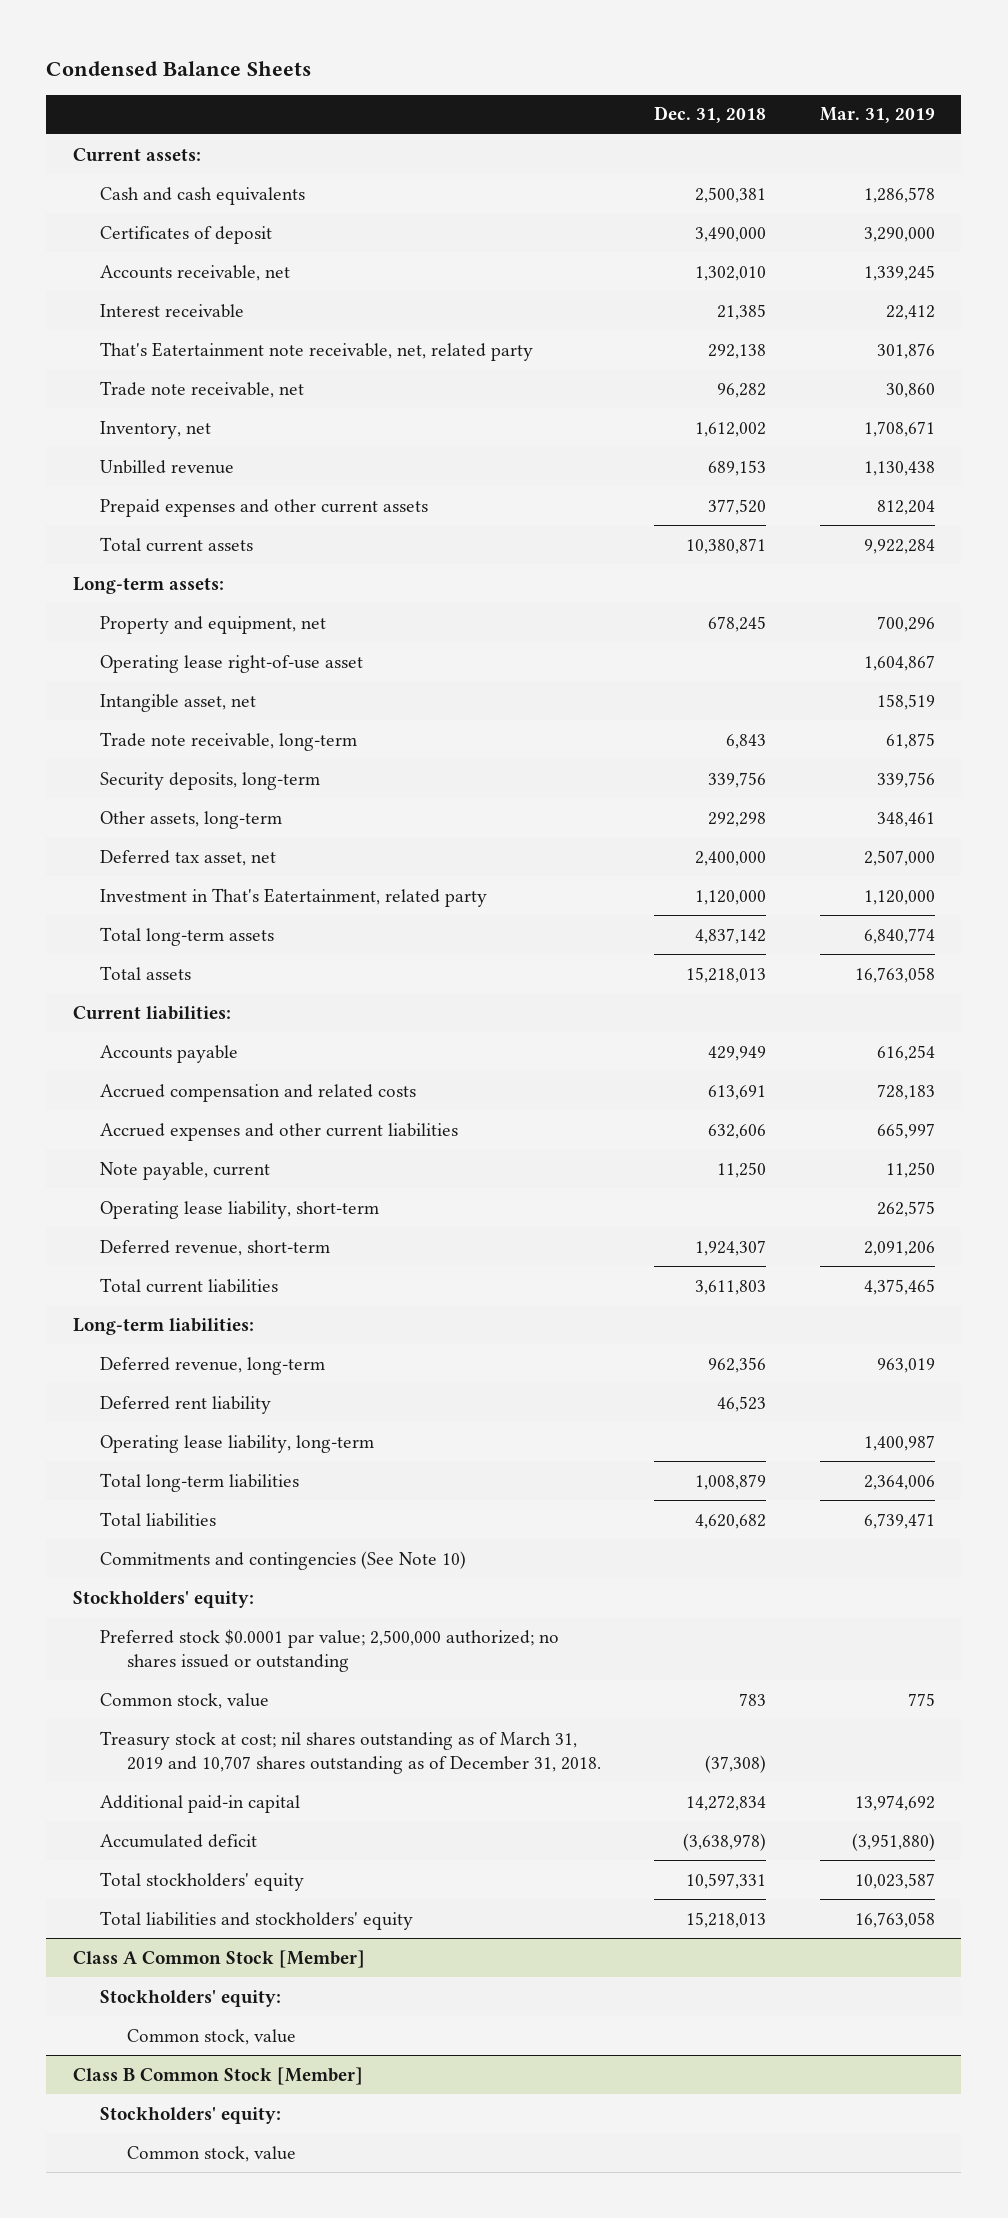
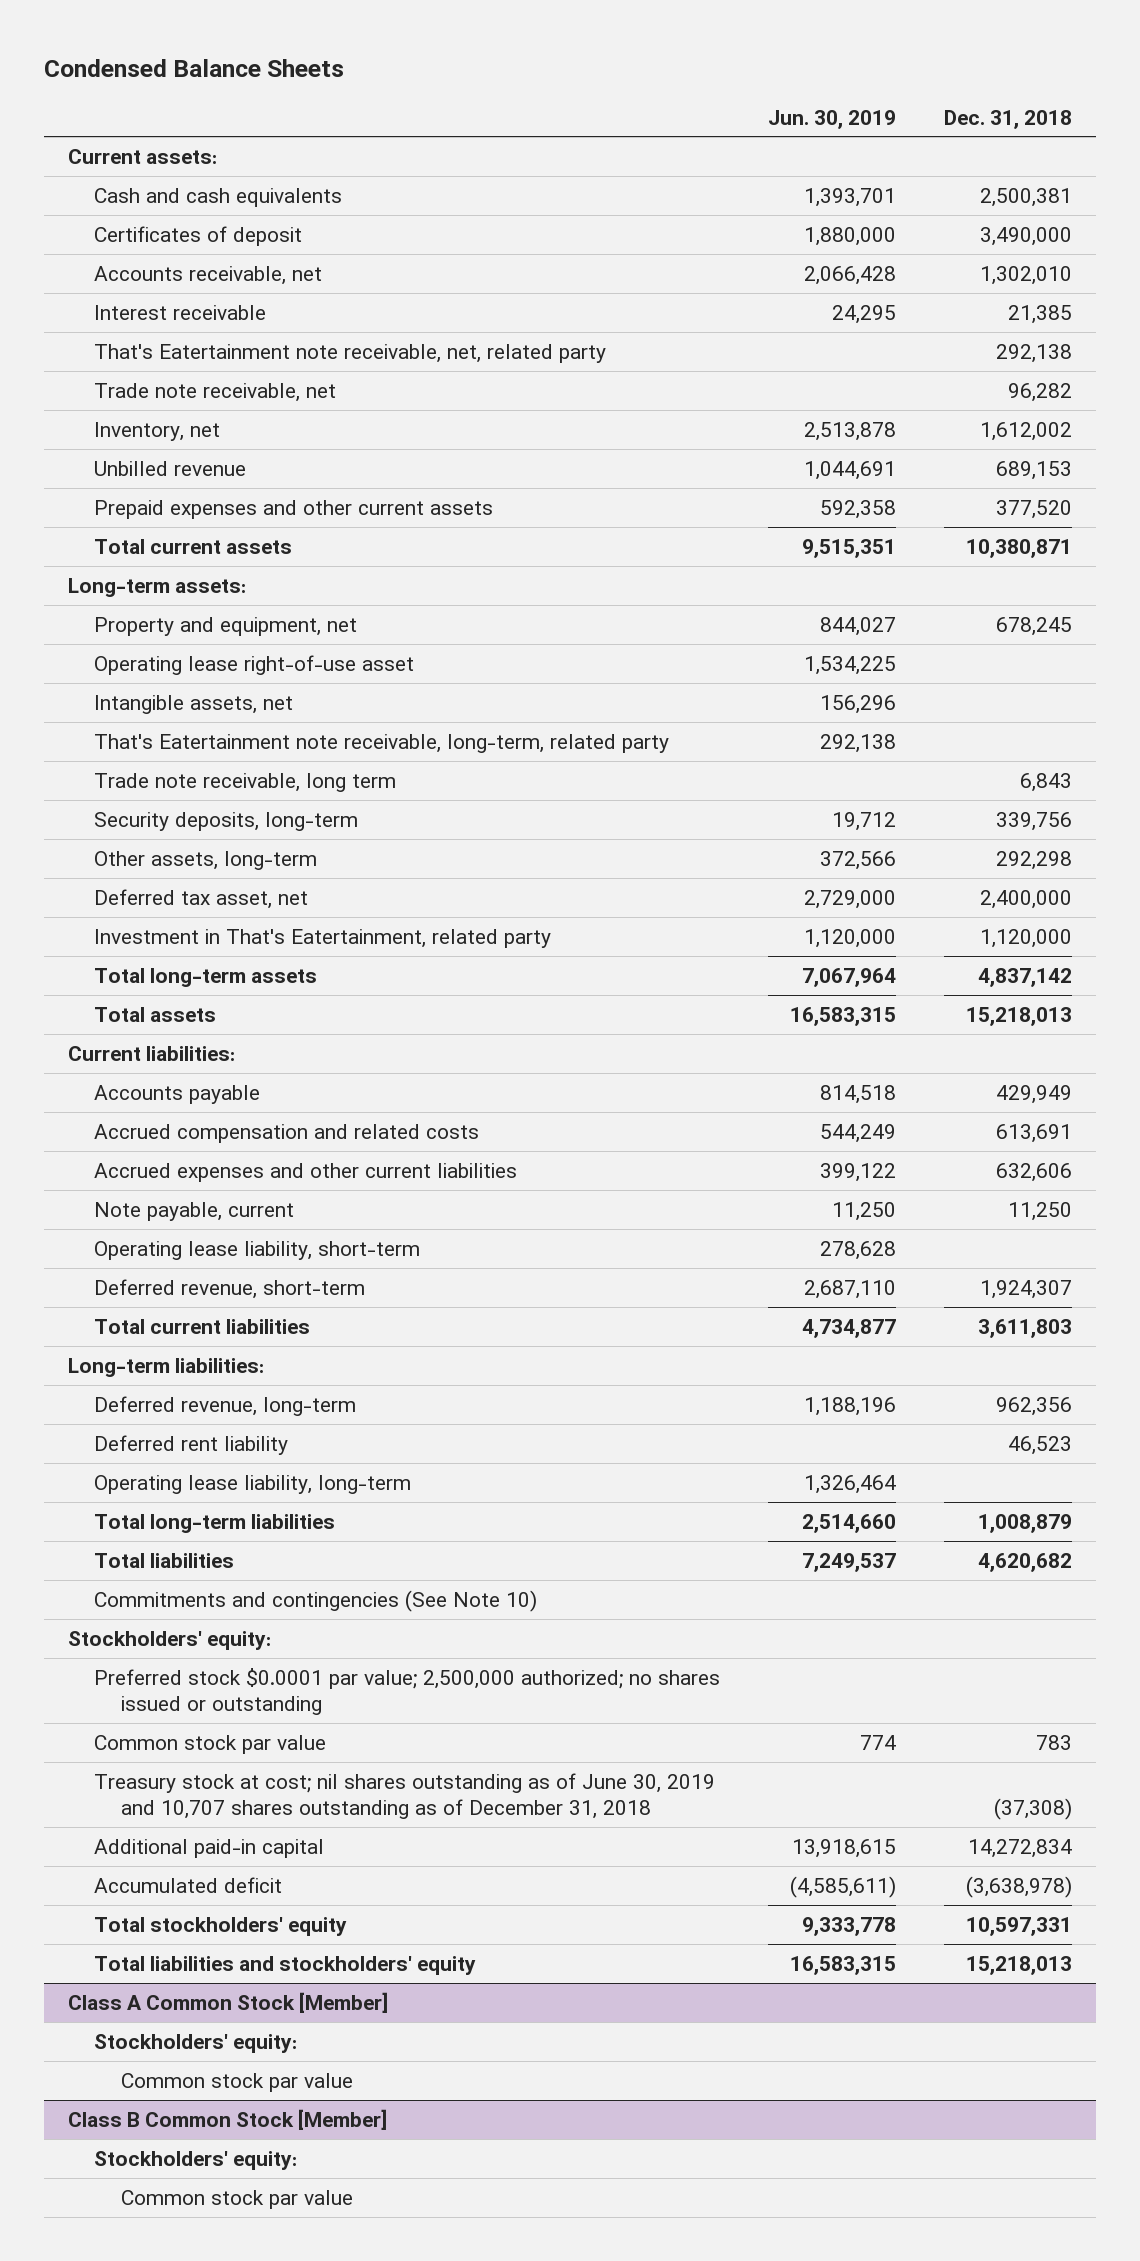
[819,107,935,124] Mar. 31, 2019 -> none
none -> [768,109,897,129] Jun. 30, 2019
[99,693,256,712] Intangible asset, net -> [94,694,294,714] Intangible assets, net
none -> [94,733,670,753] That's Eatertainment note receivable, long-term, related party
[99,731,357,751] Trade note receivable, long-term -> [94,772,397,792] Trade note receivable, long term
[99,1692,269,1709] Common stock, value -> [94,1734,327,1754] Common stock par value
[99,1730,601,1775] Treasury stock at cost; nil shares outstanding as of March 31, 2019 and 10,707 shares outstanding as of December 31, 2018. -> [94,1772,716,1819] Treasury stock at cost; nil shares outstanding as of June 30, 2019 and 10,707 shares outstanding as of December 31, 2018
[126,2028,296,2045] Common stock, value -> [121,2072,354,2092] Common stock par value
[126,2145,296,2162] Common stock, value -> [121,2189,354,2209] Common stock par value

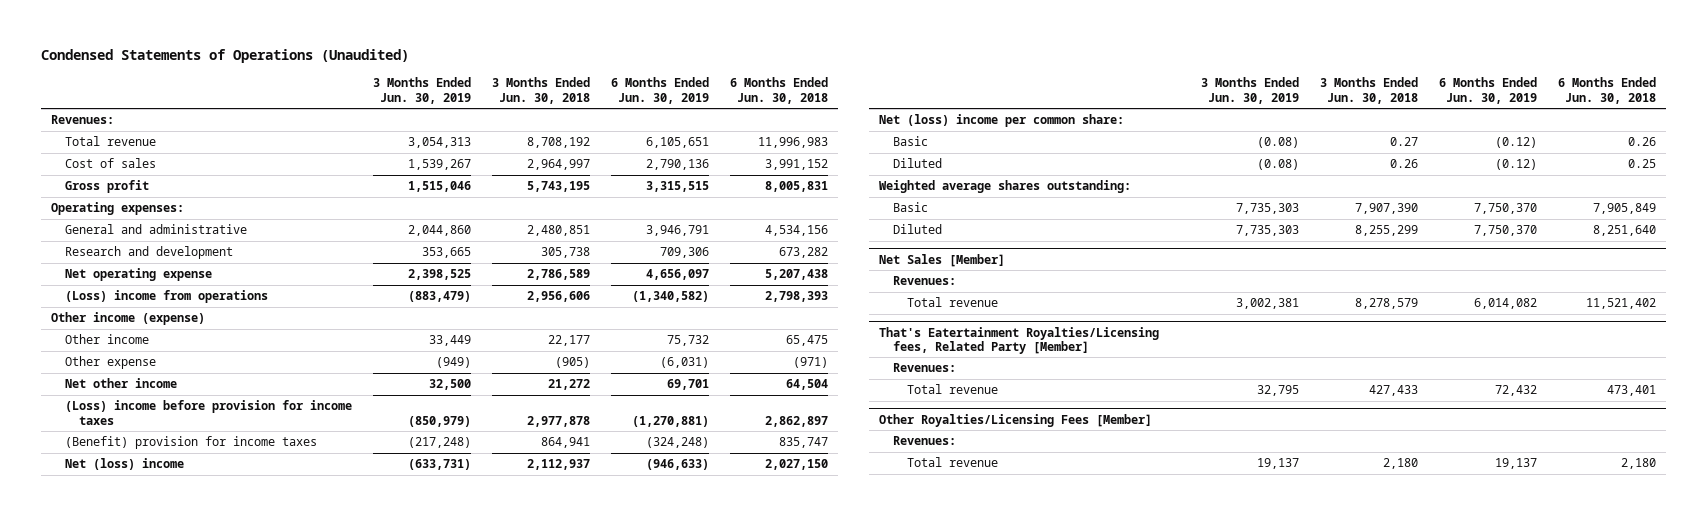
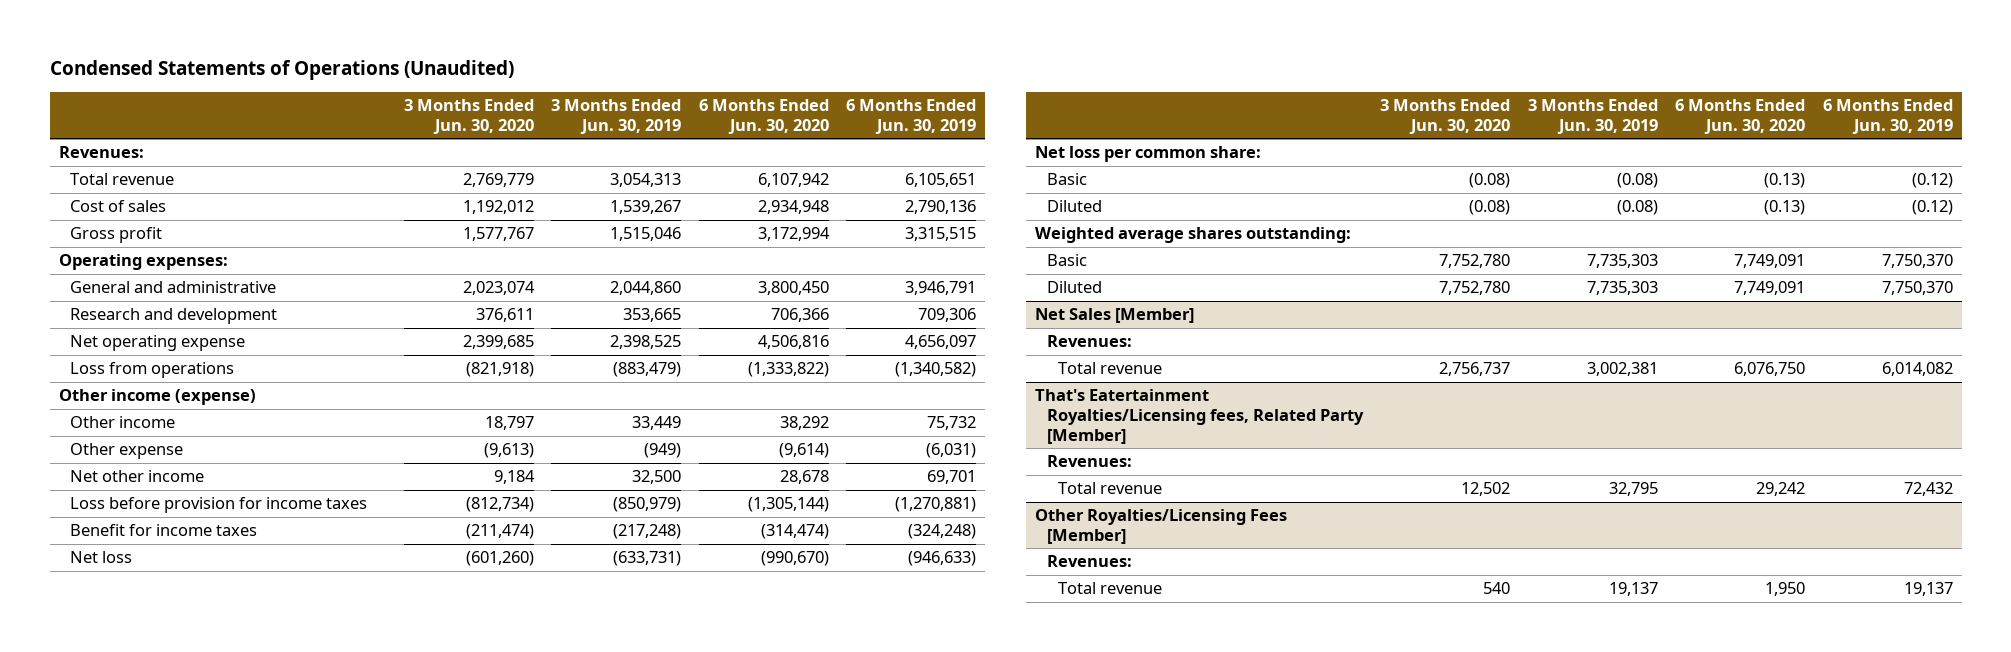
[491,77,590,104] 3 Months Ended Jun. 30, 2018 -> none
[729,77,828,104] 6 Months Ended Jun. 30, 2018 -> none
none -> [403,99,534,134] 3 Months Ended Jun. 30, 2020
none -> [698,99,829,134] 6 Months Ended Jun. 30, 2020
[65,290,269,304] (Loss) income from operations -> [70,362,235,379] Loss from operations
[65,400,353,425] (Loss) income before provision for income taxes -> [70,497,368,514] Loss before provision for income taxes
[65,436,318,450] (Benefit) provision for income taxes -> [70,524,258,537] Benefit for income taxes
[65,458,185,471] Net (loss) income -> [70,551,133,564] Net loss
[879,114,1125,128] Net (loss) income per common share: -> [1035,146,1262,163] Net loss per common share:

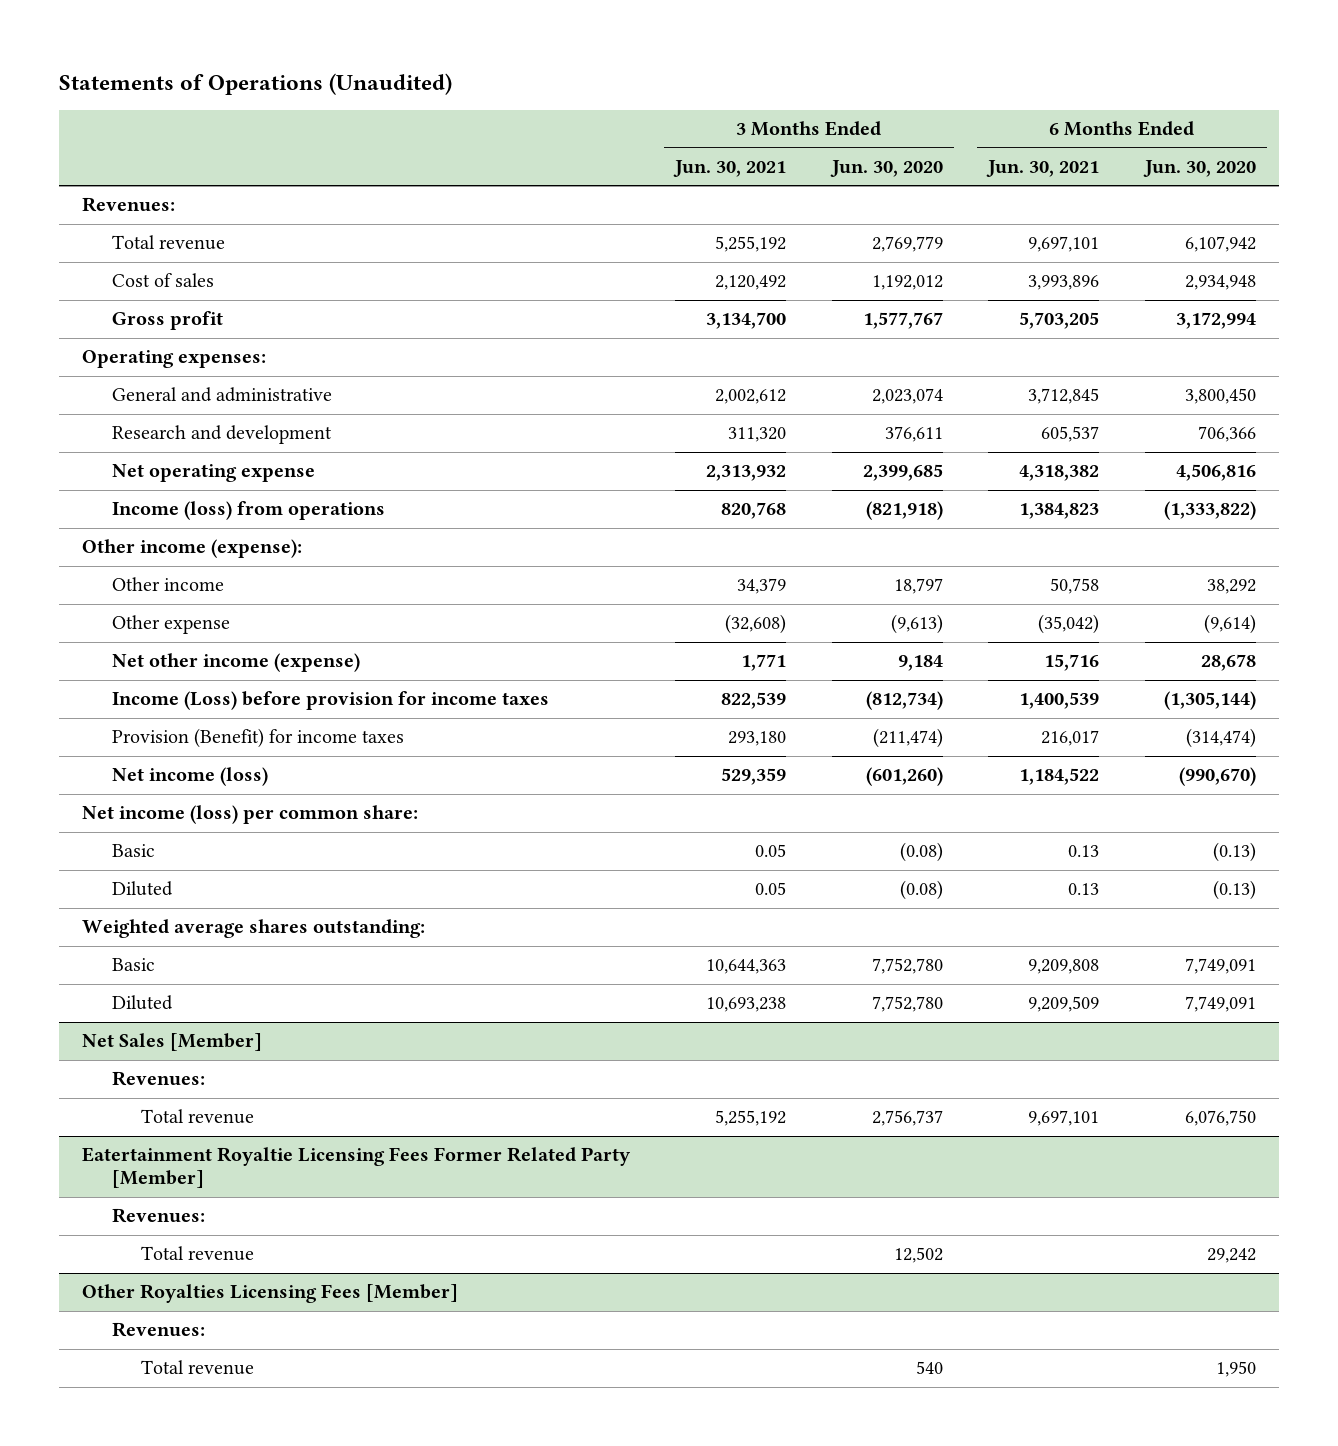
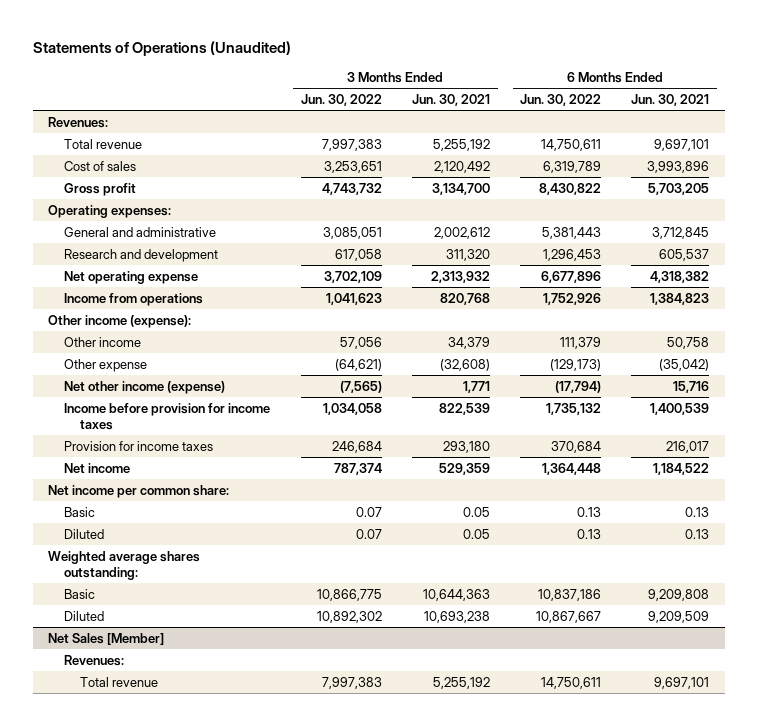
[829,160,943,178] Jun. 30, 2020 -> none
[1142,160,1256,178] Jun. 30, 2020 -> none
none -> [300,93,382,106] Jun. 30, 2022
none -> [520,93,602,106] Jun. 30, 2022
[111,501,385,521] Income (loss) from operations -> [64,292,204,306] Income from operations
[111,691,549,711] Income (Loss) before provision for income taxes -> [64,402,271,430] Income before provision for income taxes
[111,728,404,749] Provision (Benefit) for income taxes -> [64,440,214,451] Provision for income taxes
[111,767,268,787] Net income (loss) -> [64,462,131,473] Net income
[81,805,418,825] Net income (loss) per common share: -> [48,484,230,498] Net income per common share:
[81,1147,631,1189] Eatertainment Royaltie Licensing Fees Former Related Party [Member] -> none
[111,1208,205,1224] Revenues: -> none
[141,1246,255,1262] Total revenue -> none
[81,1284,458,1304] Other Royalties Licensing Fees [Member] -> none
[111,1322,205,1338] Revenues: -> none
[141,1360,255,1376] Total revenue -> none

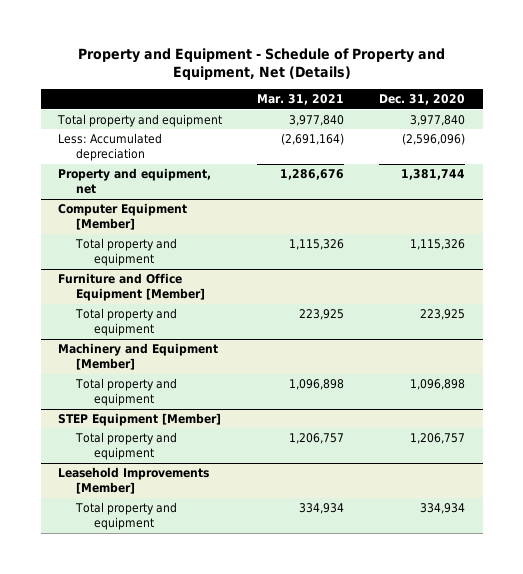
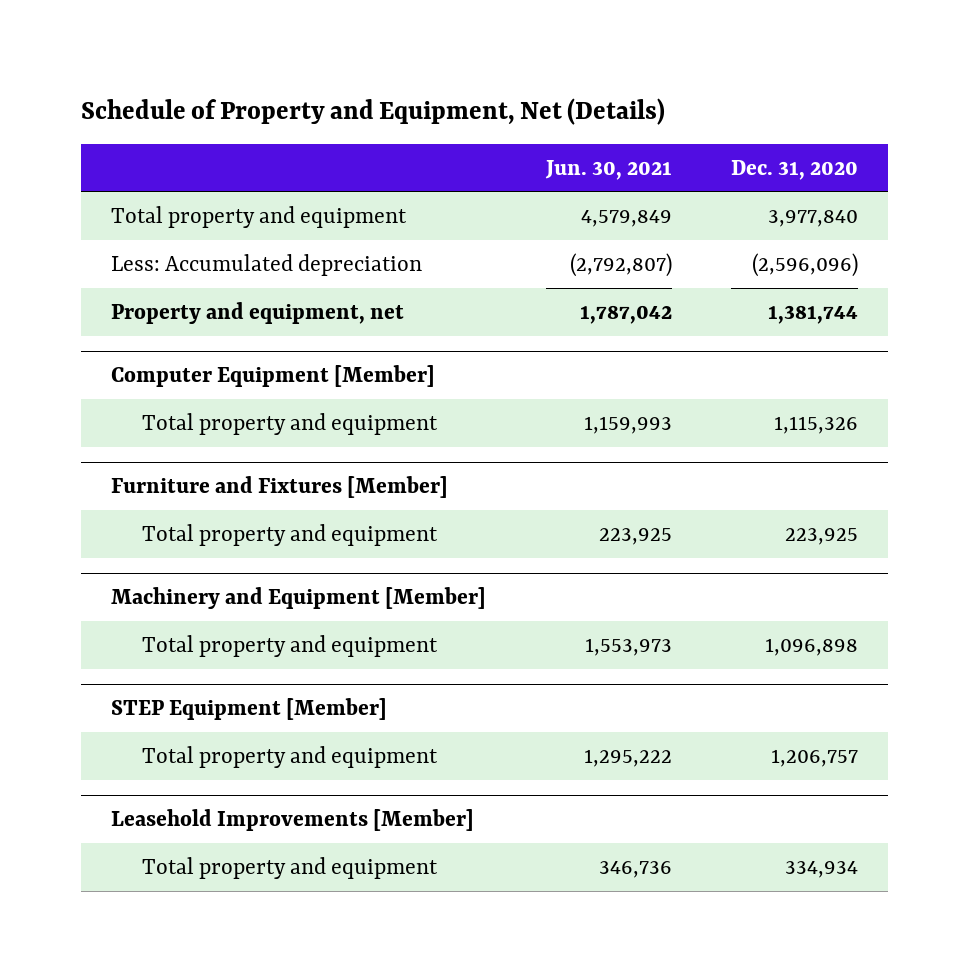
[77,47,445,81] Property and Equipment - Schedule of Property and Equipment, Net (Details) -> [80,98,665,126] Schedule of Property and Equipment, Net (Details)
[257,94,345,106] Mar. 31, 2021 -> none
none -> [544,159,672,180] Jun. 30, 2021
[58,273,205,302] Furniture and Office Equipment [Member] -> [110,476,448,499] Furniture and Fixtures [Member]

